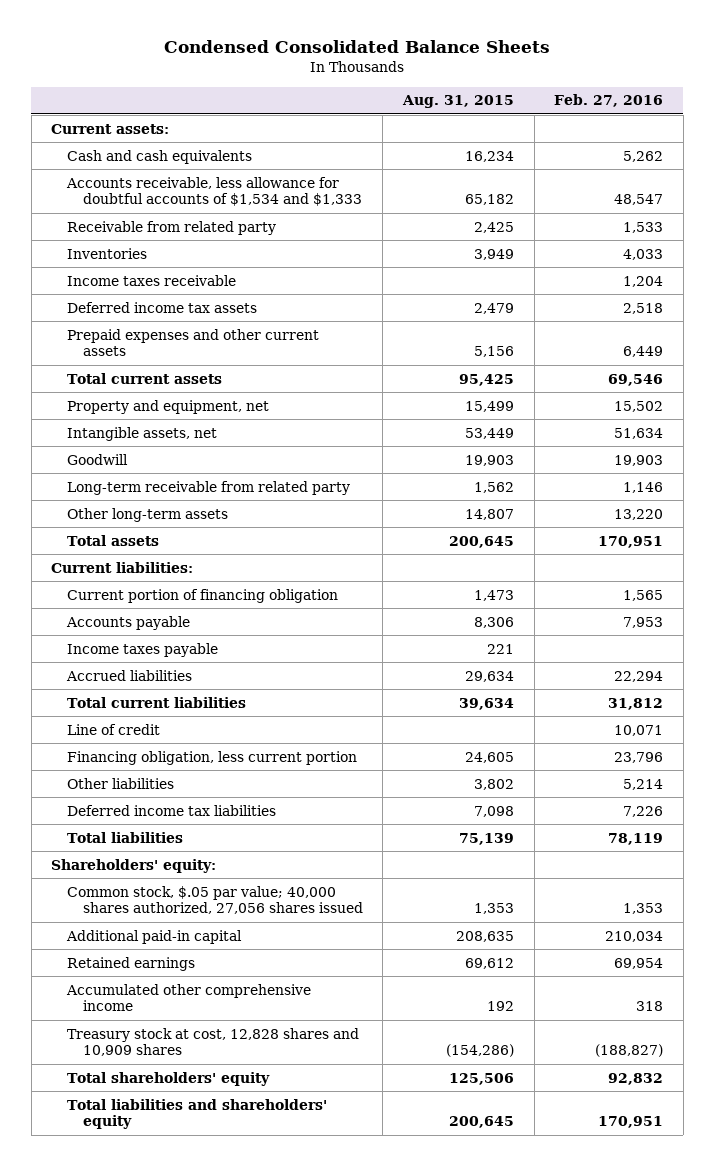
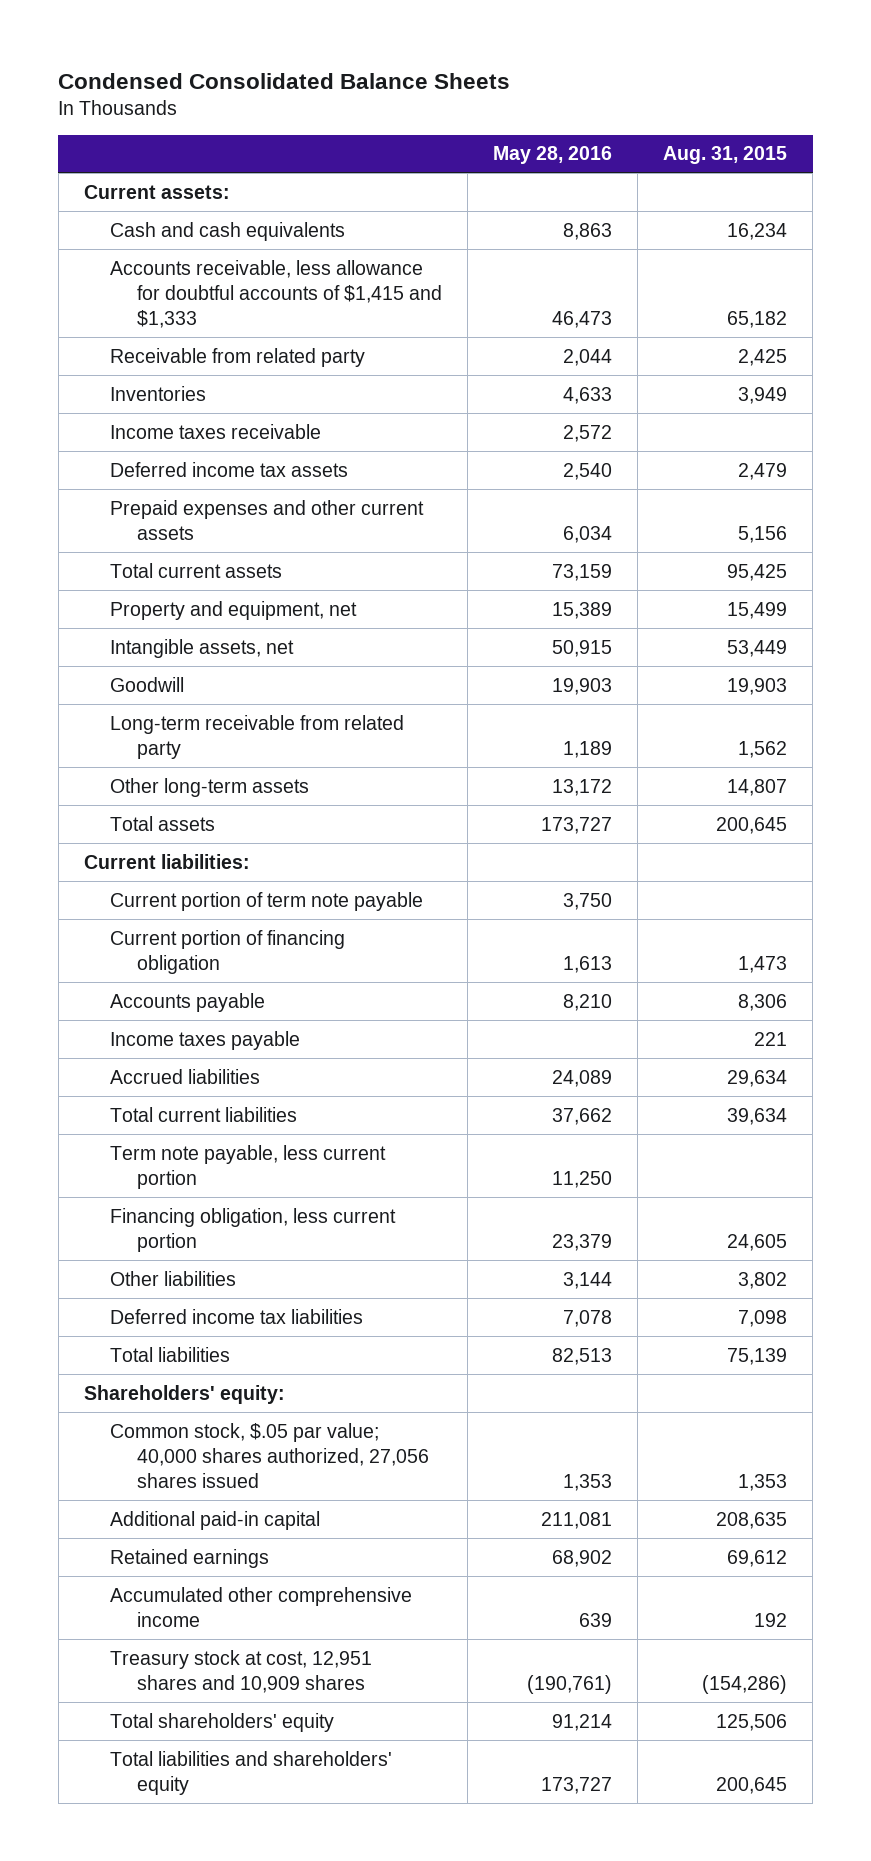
[554,94,664,108] Feb. 27, 2016 -> none
none -> [492,146,612,165] May 28, 2016
[66,176,362,207] Accounts receivable, less allowance for doubtful accounts of $1,534 and $1,333 -> [110,259,442,328] Accounts receivable, less allowance for doubtful accounts of $1,415 and $1,333
none -> [110,891,424,911] Current portion of term note payable
[67,723,161,735] Line of credit -> none
none -> [110,1144,387,1189] Term note payable, less current portion
[67,1027,360,1057] Treasury stock at cost, 12,828 shares and 10,909 shares -> [110,1649,373,1693] Treasury stock at cost, 12,951 shares and 10,909 shares

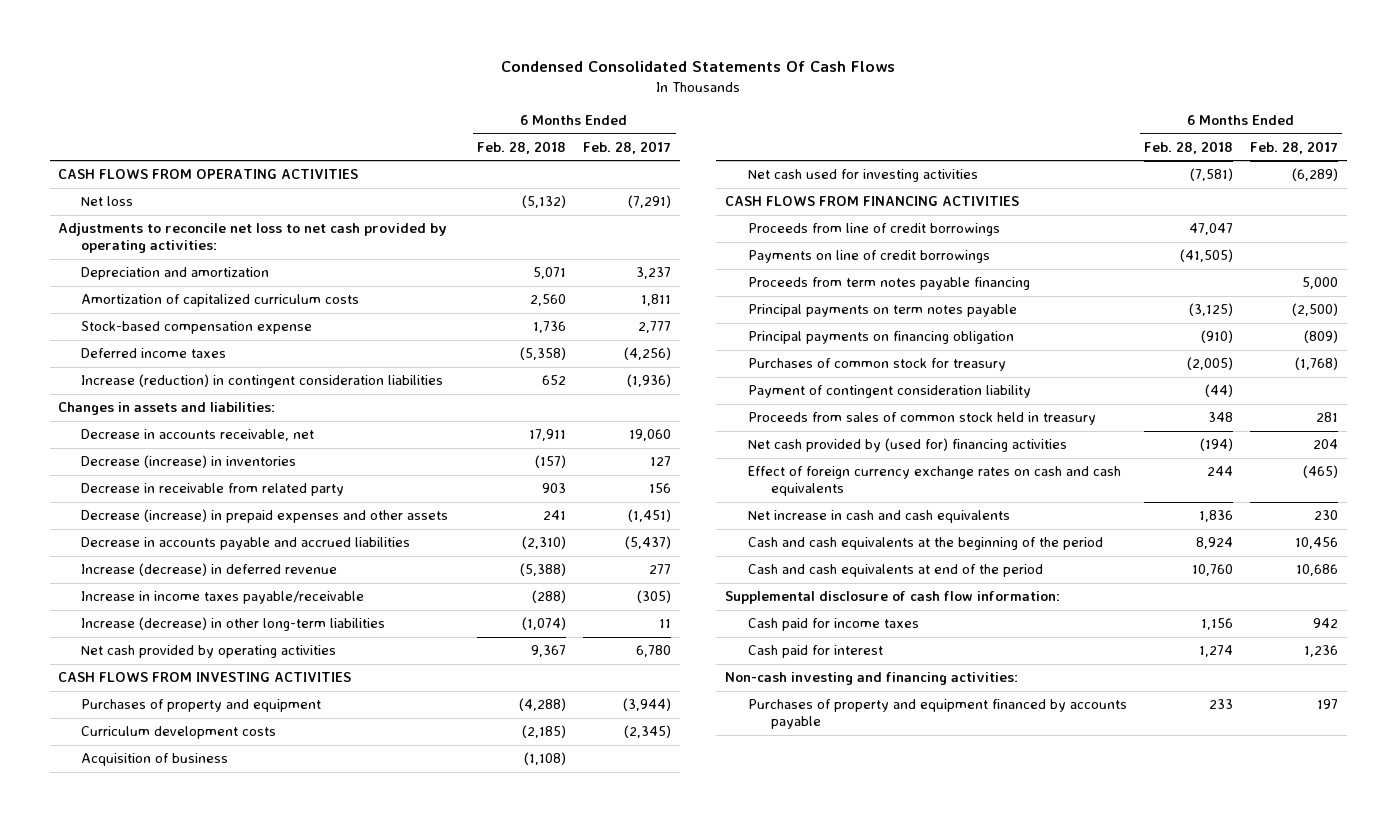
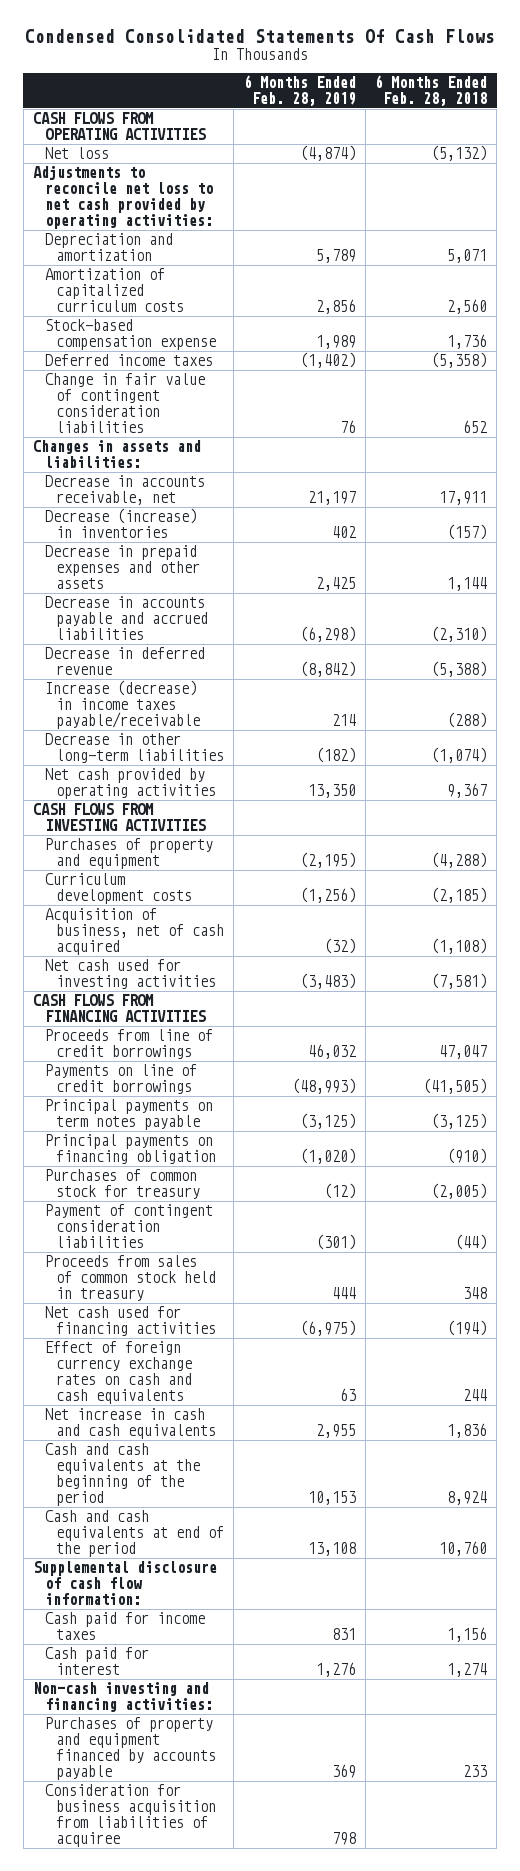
[583,140,672,154] Feb. 28, 2017 -> none
none -> [243,75,356,107] 6 Months Ended Feb. 28, 2019
[81,374,444,389] Increase (reduction) in contingent consideration liabilities -> [44,373,205,434] Change in fair value of contingent consideration liabilities
[81,483,345,497] Decrease in receivable from related party -> none
[81,509,449,524] Decrease (increase) in prepaid expenses and other assets -> [44,545,201,590] Decrease in prepaid expenses and other assets
[543,510,567,521] 241 -> [447,577,488,592] 1,144
[81,563,338,577] Increase (decrease) in deferred revenue -> [44,647,205,676] Decrease in deferred revenue
[81,591,365,605] Increase in income taxes payable/receivable -> [44,680,201,730] Increase (decrease) in income taxes payable/receivable
[81,617,386,632] Increase (decrease) in other long-term liabilities -> [44,733,225,764] Decrease in other long-term liabilities
[81,753,229,767] Acquisition of business -> [44,908,225,956] Acquisition of business, net of cash acquired
[747,277,1030,291] Proceeds from term notes payable financing -> none
[747,385,1031,399] Payment of contingent consideration liability -> [44,1204,213,1249] Payment of contingent consideration liabilities
[747,438,1067,453] Net cash provided by (used for) financing activities -> [44,1306,217,1337] Net cash used for financing activities
none -> [44,1784,217,1848] Consideration for business acquisition from liabilities of acquiree

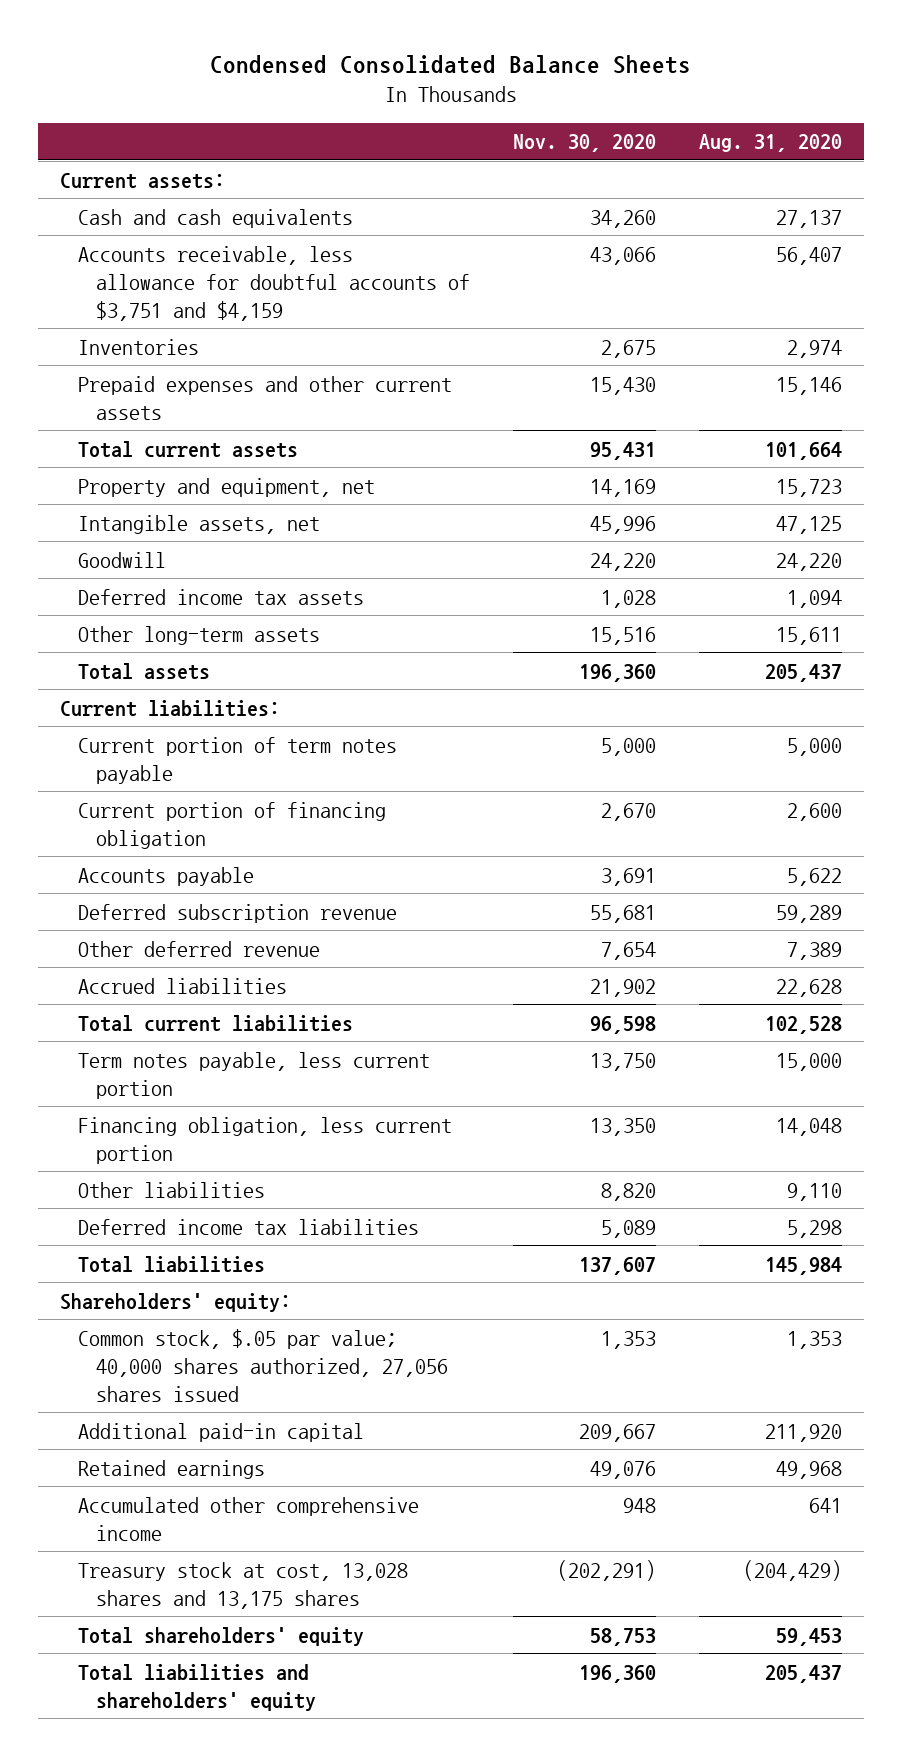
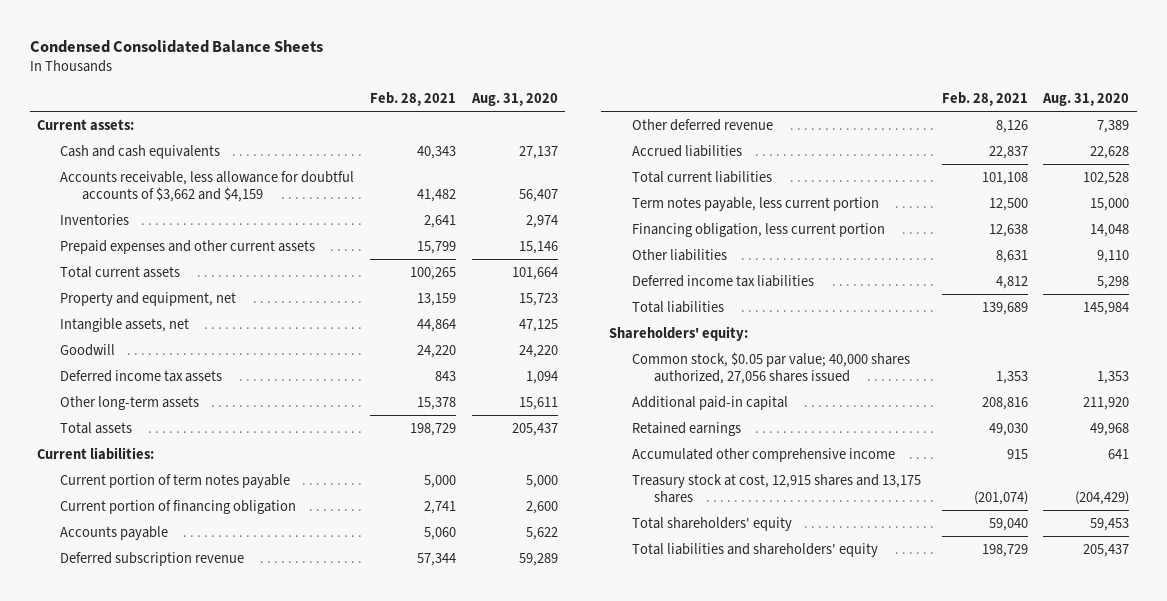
[513,134,657,153] Nov. 30, 2020 -> none
none -> [369,92,456,107] Feb. 28, 2021
[78,245,471,321] Accounts receivable, less allowance for doubtful accounts of $3,751 and $4,159 -> [59,170,354,202] Accounts receivable, less allowance for doubtful accounts of $3,662 and $4,159
[78,1328,449,1402] Common stock, $.05 par value; 40,000 shares authorized, 27,056 shares issued -> [631,351,910,384] Common stock, $0.05 par value; 40,000 shares authorized, 27,056 shares issued
[78,1561,409,1609] Treasury stock at cost, 13,028 shares and 13,175 shares -> [631,473,921,503] Treasury stock at cost, 12,915 shares and 13,175 shares

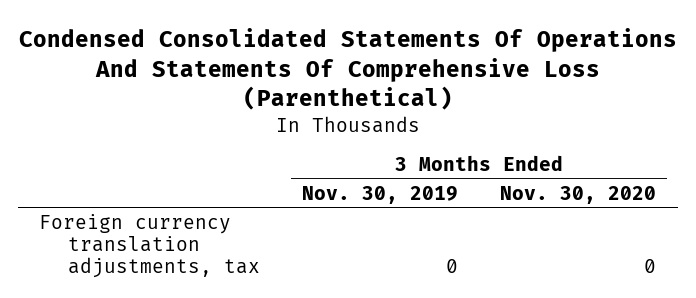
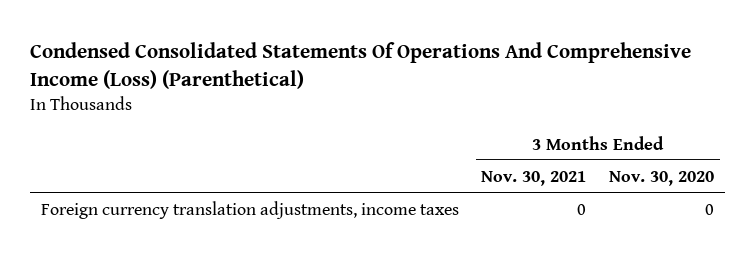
[18,28,677,111] Condensed Consolidated Statements Of Operations And Statements Of Comprehensive Loss (Parenthetical) -> [29,41,691,89] Condensed Consolidated Statements Of Operations And Comprehensive Income (Loss) (Parenthetical)
[302,185,459,204] Nov. 30, 2019 -> none
none -> [481,170,587,186] Nov. 30, 2021
[39,213,260,278] Foreign currency translation adjustments, tax -> [40,200,459,219] Foreign currency translation adjustments, income taxes

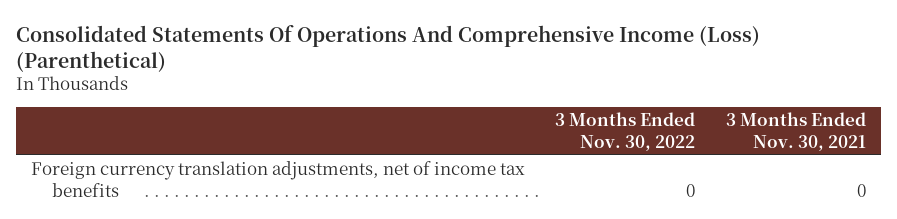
[29,41,691,89] Condensed Consolidated Statements Of Operations And Comprehensive Income (Loss) (Parenthetical) -> [15,24,760,72] Consolidated Statements Of Operations And Comprehensive Income (Loss) (Parenthetical)
[609,170,715,186] Nov. 30, 2020 -> none
none -> [555,112,696,151] 3 Months Ended Nov. 30, 2022
[40,200,459,219] Foreign currency translation adjustments, income taxes -> [30,161,525,197] Foreign currency translation adjustments, net of income tax benefits

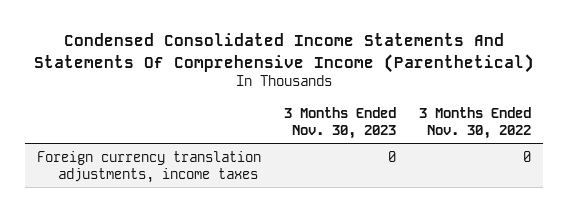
[15,24,760,72] Consolidated Statements Of Operations And Comprehensive Income (Loss) (Parenthetical) -> [33,33,534,73] Condensed Consolidated Income Statements And Statements Of Comprehensive Income (Parenthetical)
[725,112,866,151] 3 Months Ended Nov. 30, 2021 -> none
none -> [283,106,396,139] 3 Months Ended Nov. 30, 2023
[30,161,525,197] Foreign currency translation adjustments, net of income tax benefits -> [36,150,261,184] Foreign currency translation adjustments, income taxes

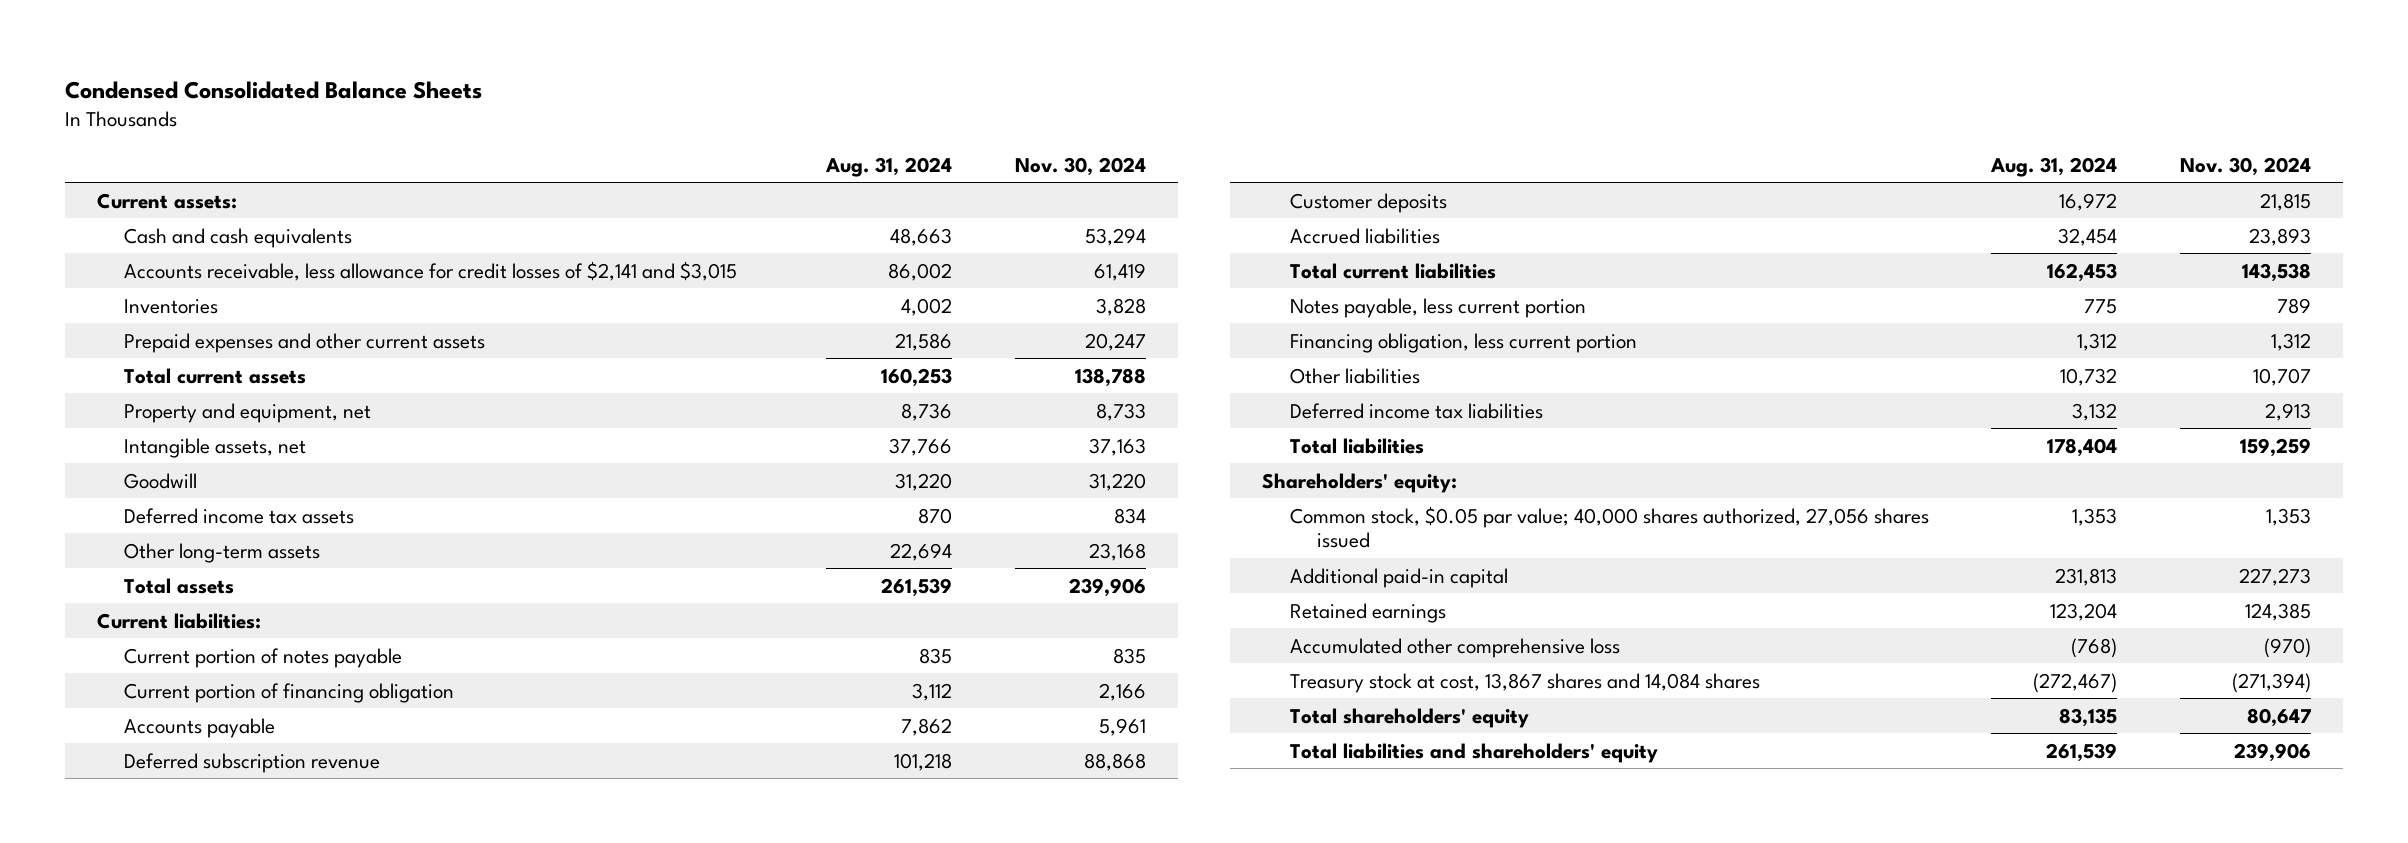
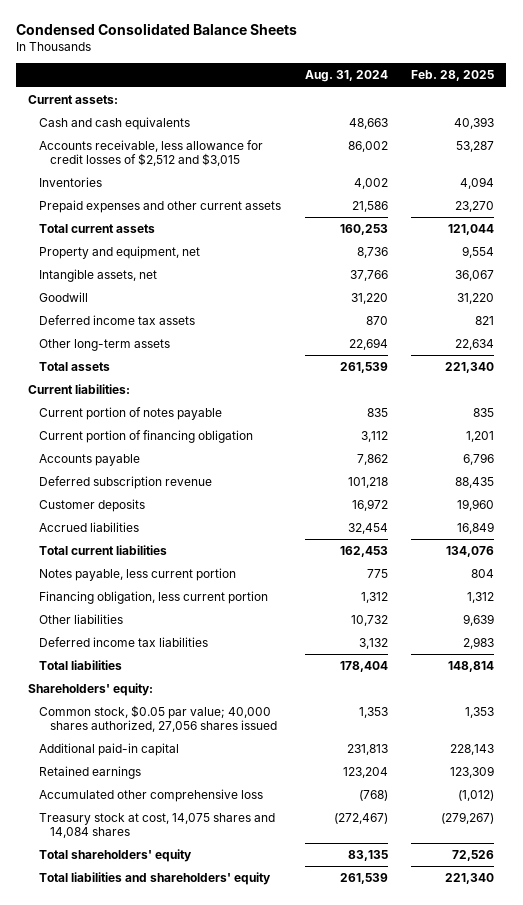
[1015,156,1147,176] Nov. 30, 2024 -> none
none -> [411,70,495,82] Feb. 28, 2025
[124,260,738,281] Accounts receivable, less allowance for credit losses of $2,141 and $3,015 -> [38,140,263,166] Accounts receivable, less allowance for credit losses of $2,512 and $3,015
[1289,672,1760,693] Treasury stock at cost, 13,867 shares and 14,084 shares -> [38,813,275,838] Treasury stock at cost, 14,075 shares and 14,084 shares

